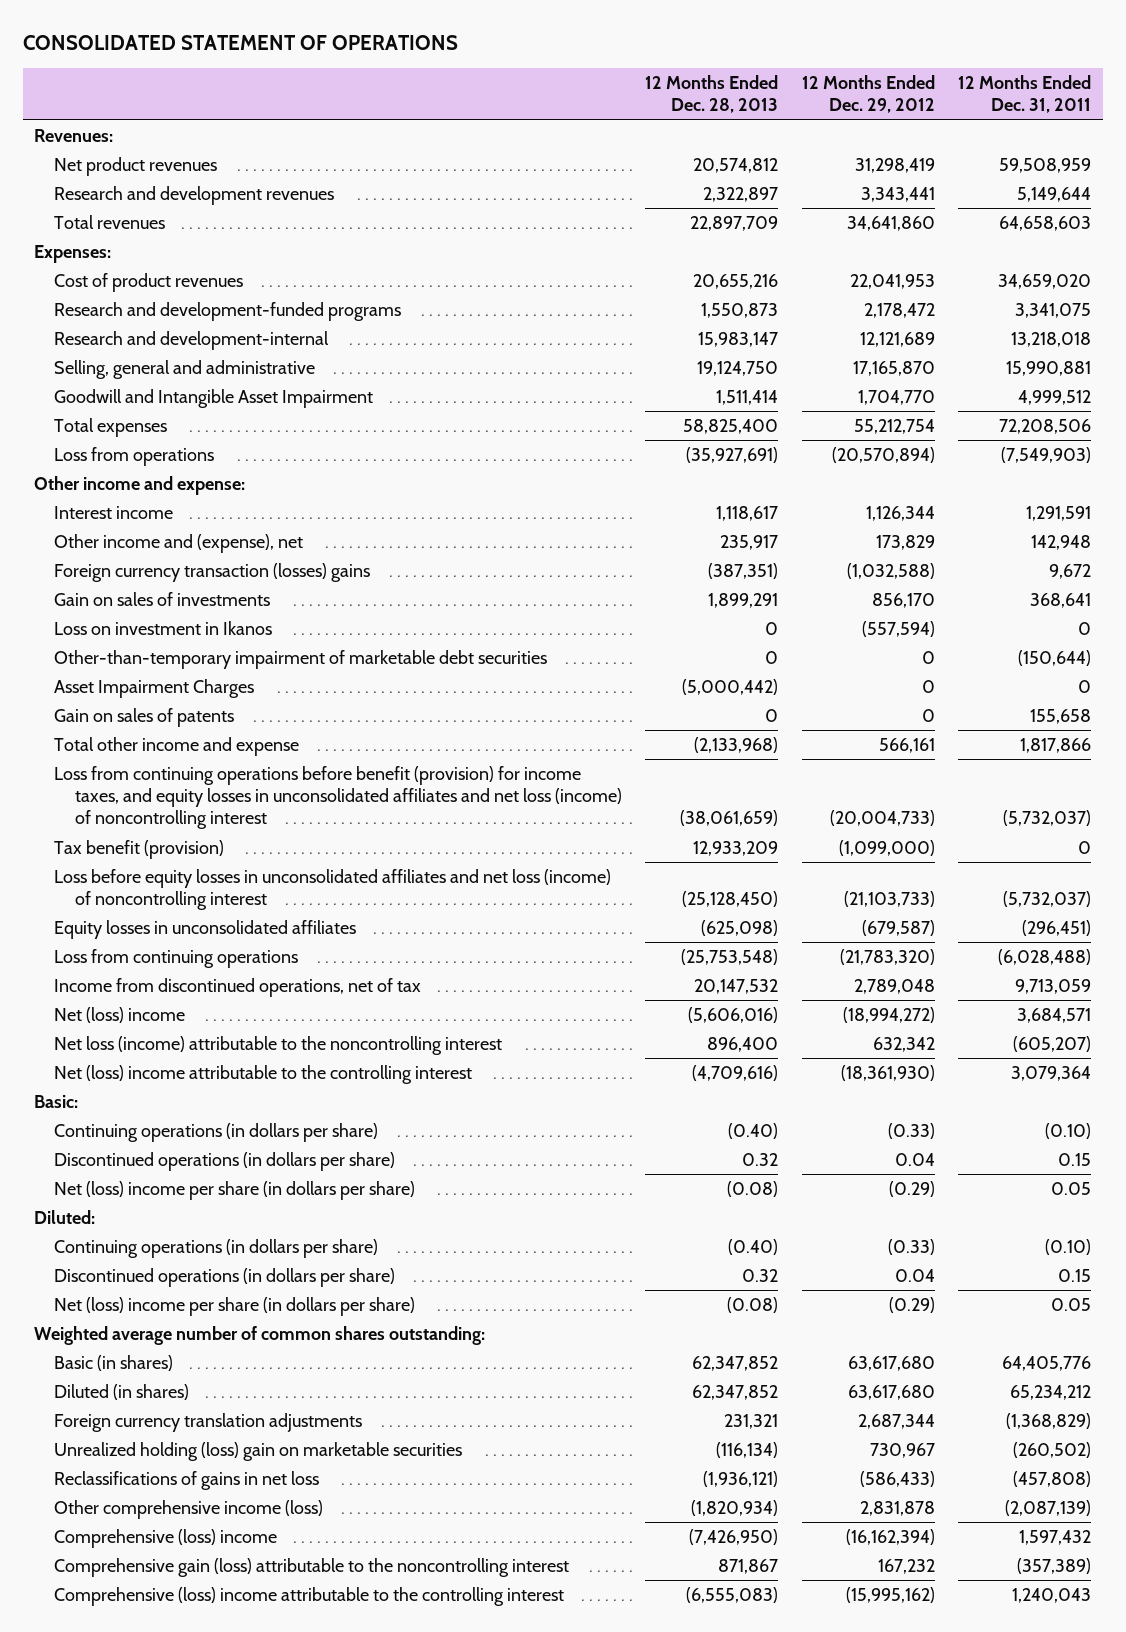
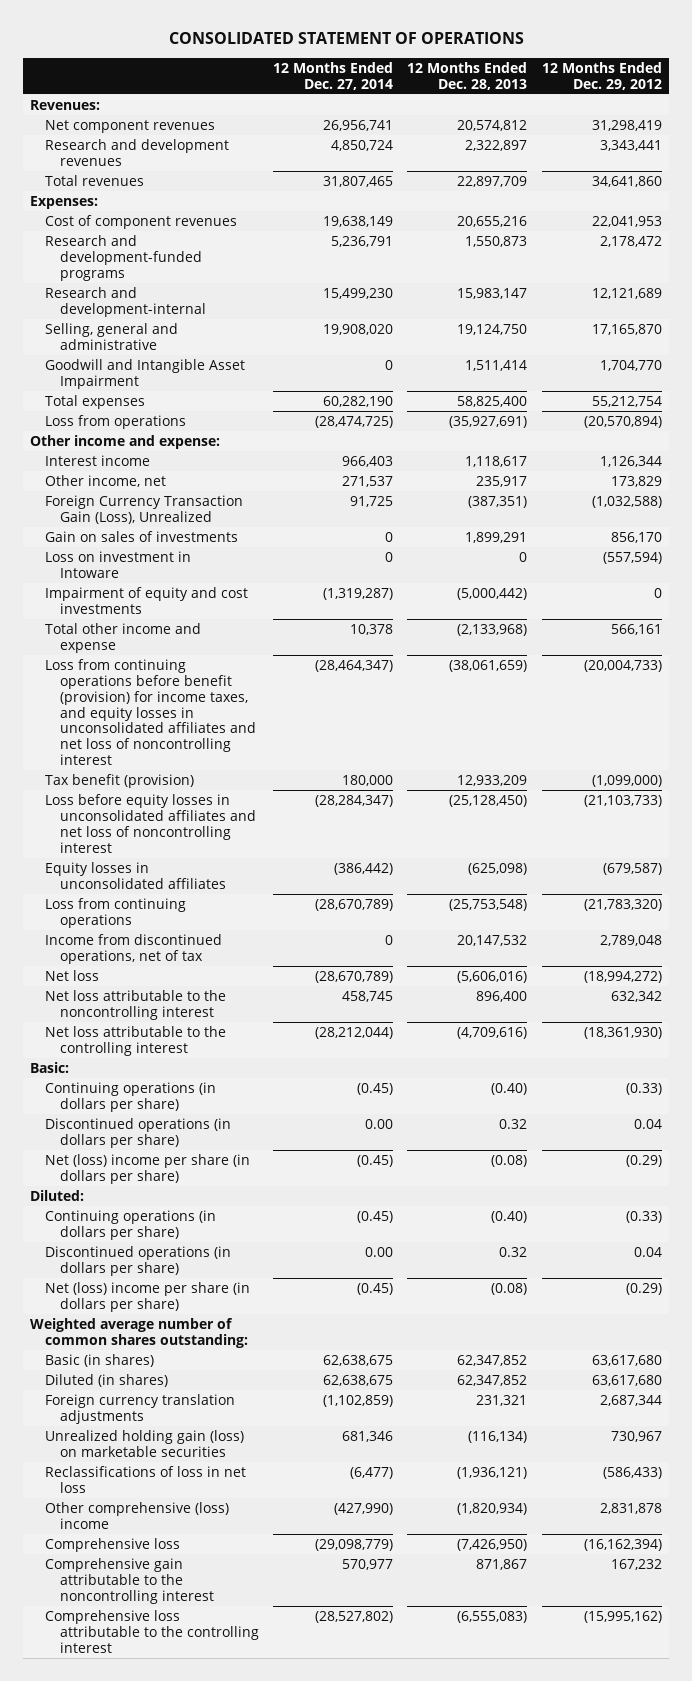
[958,75,1092,114] 12 Months Ended Dec. 31, 2011 -> none
none -> [273,61,394,90] 12 Months Ended Dec. 27, 2014
[54,156,218,176] Net product revenues -> [44,119,215,133] Net component revenues
[54,272,244,292] Cost of product revenues -> [44,214,237,229] Cost of component revenues
[54,533,304,553] Other income and (expense), net -> [44,474,166,487] Other income, net
[54,562,371,582] Foreign currency transaction (losses) gains -> [44,494,243,524] Foreign Currency Transaction Gain (Loss), Unrealized
[54,649,548,669] Other-than-temporary impairment of marketable debt securities -> none
[54,707,235,727] Gain on sales of patents -> none
[54,620,273,635] Loss on investment in Ikanos -> [44,550,191,578] Loss on investment in Intoware
[54,678,255,698] Asset Impairment Charges -> [44,586,248,614] Impairment of equity and cost investments
[54,765,622,830] Loss from continuing operations before benefit (provision) for income taxes, and equity losses in unconsolidated affiliates and net loss (income) of noncontrolling interest -> [44,658,256,766] Loss from continuing operations before benefit (provision) for income taxes, and equity losses in unconsolidated affiliates and net loss of noncontrolling interest
[54,868,612,911] Loss before equity losses in unconsolidated affiliates and net loss (income) of noncontrolling interest -> [44,793,256,853] Loss before equity losses in unconsolidated affiliates and net loss of noncontrolling interest
[54,1006,186,1023] Net (loss) income -> [44,969,99,981] Net loss
[54,1035,503,1055] Net loss (income) attributable to the noncontrolling interest -> [44,989,226,1020] Net loss attributable to the noncontrolling interest
[54,1064,473,1084] Net (loss) income attributable to the controlling interest -> [44,1025,226,1056] Net loss attributable to the controlling interest
[54,1441,463,1461] Unrealized holding (loss) gain on marketable securities -> [44,1429,244,1457] Unrealized holding gain (loss) on marketable securities
[54,1470,320,1490] Reclassifications of gains in net loss -> [44,1465,246,1493] Reclassifications of loss in net loss
[54,1499,324,1519] Other comprehensive income (loss) -> [44,1501,229,1529] Other comprehensive (loss) income
[54,1528,278,1548] Comprehensive (loss) income -> [44,1537,180,1552] Comprehensive loss
[54,1557,570,1577] Comprehensive gain (loss) attributable to the noncontrolling interest -> [44,1557,214,1604] Comprehensive gain attributable to the noncontrolling interest
[54,1586,565,1606] Comprehensive (loss) income attributable to the controlling interest -> [44,1609,259,1653] Comprehensive loss attributable to the controlling interest

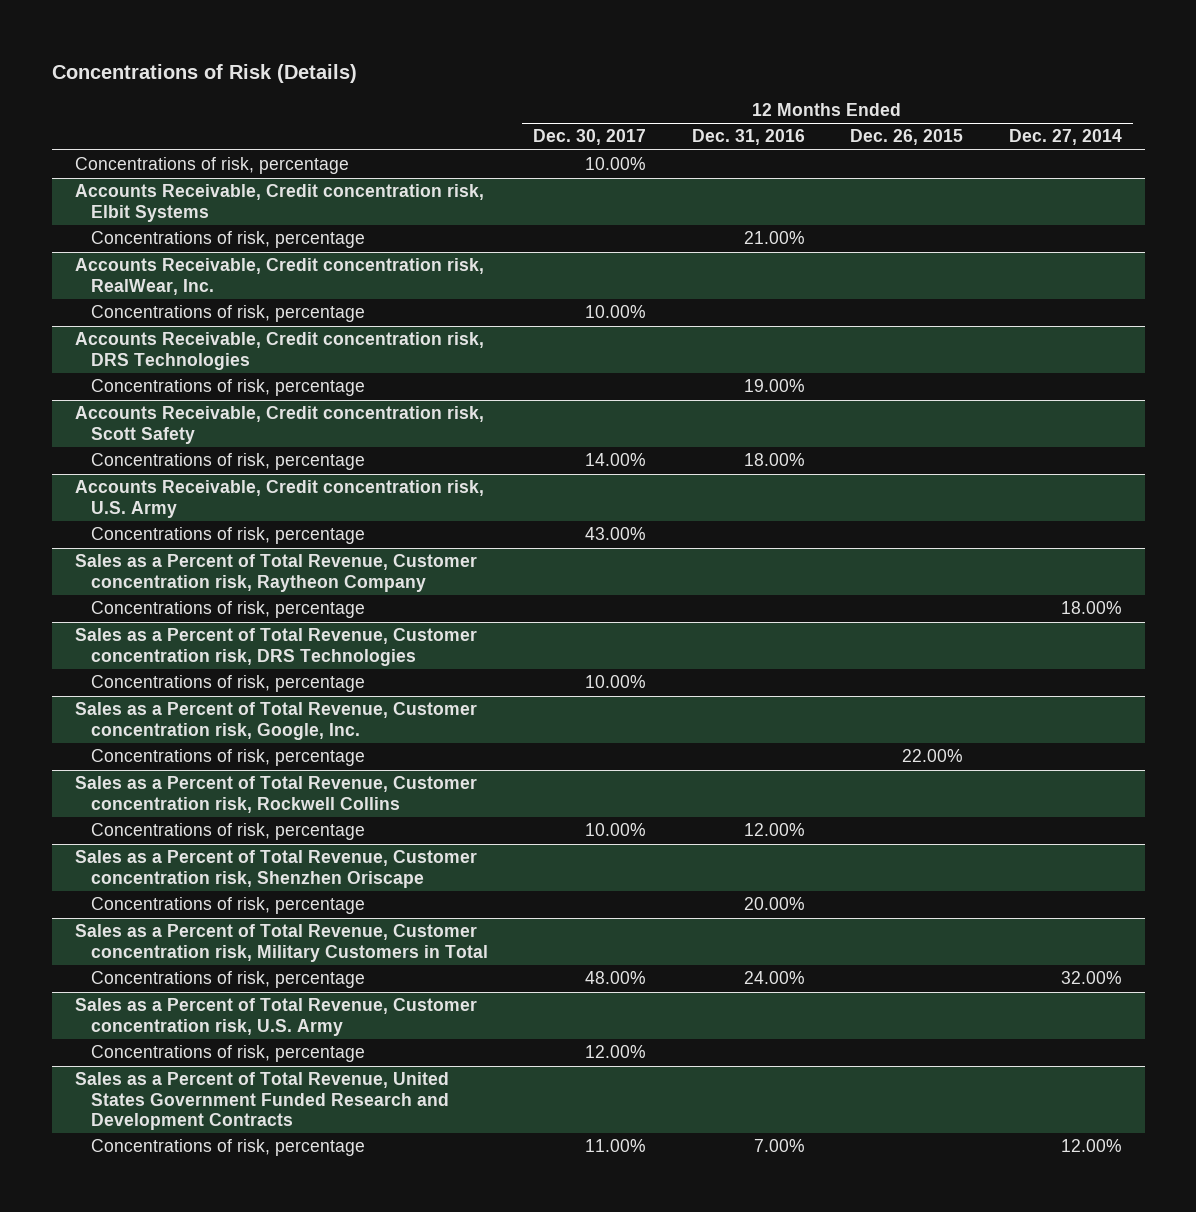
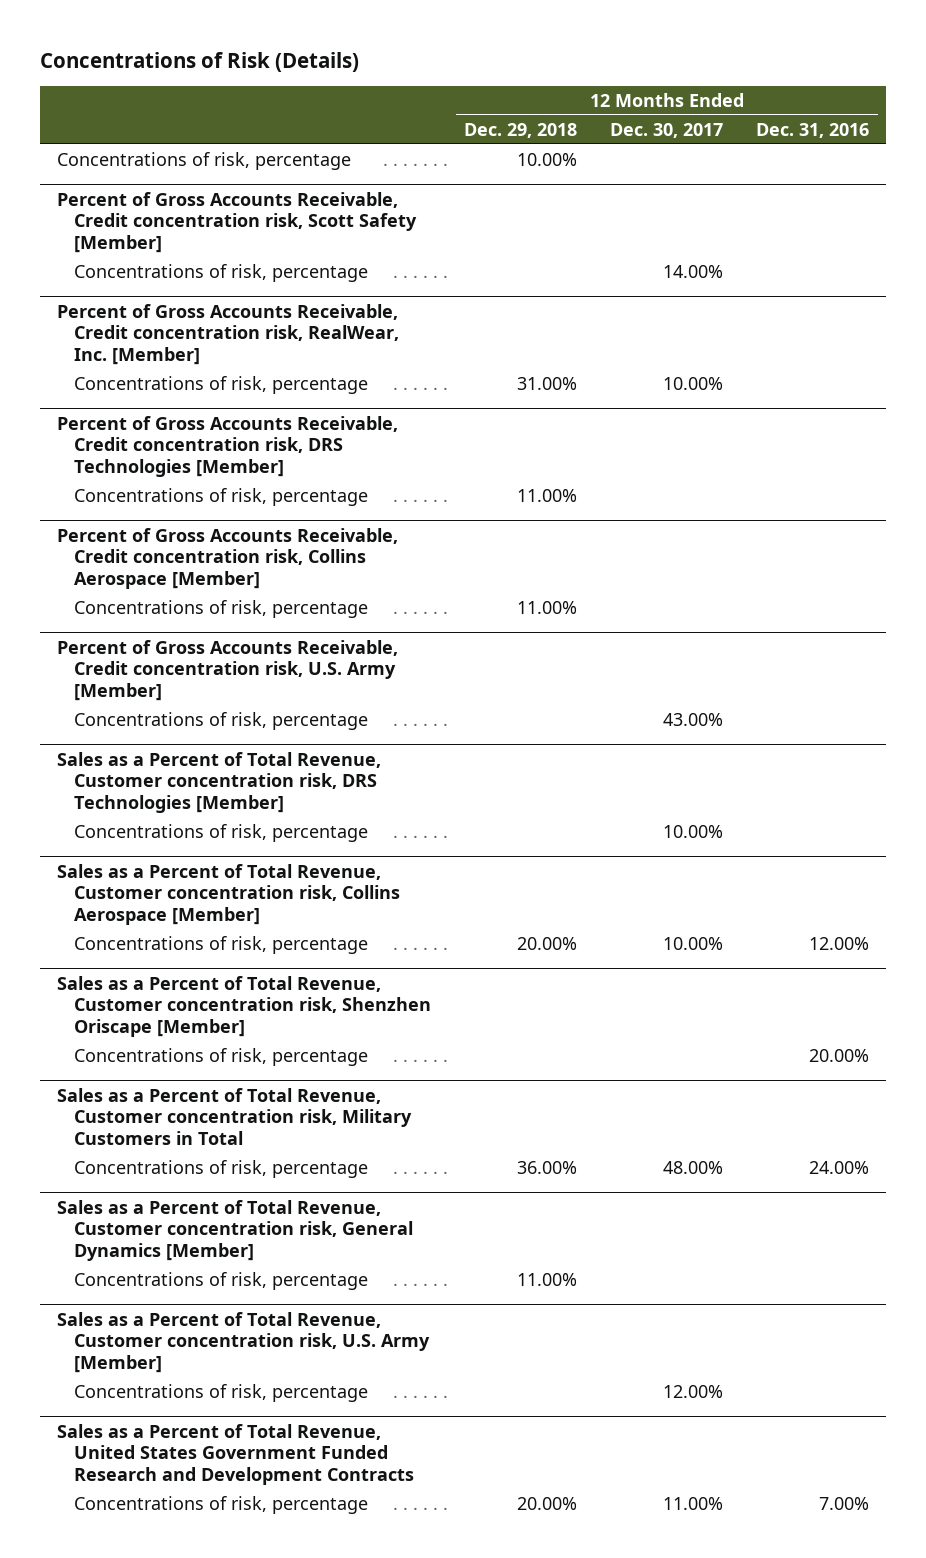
[850,129,964,146] Dec. 26, 2015 -> none
[1008,129,1122,146] Dec. 27, 2014 -> none
none -> [464,122,578,138] Dec. 29, 2018
[74,157,349,175] Concentrations of risk, percentage -> none
[74,184,484,222] Accounts Receivable, Credit concentration risk, Elbit Systems -> none
[90,231,365,249] Concentrations of risk, percentage -> none
[74,258,484,295] Accounts Receivable, Credit concentration risk, RealWear, Inc. -> none
[90,305,365,323] Concentrations of risk, percentage -> none
[74,332,484,370] Accounts Receivable, Credit concentration risk, DRS Technologies -> none
[90,379,365,397] Concentrations of risk, percentage -> none
[74,406,484,444] Accounts Receivable, Credit concentration risk, Scott Safety -> none
[90,453,365,471] Concentrations of risk, percentage -> none
[74,480,484,518] Accounts Receivable, Credit concentration risk, U.S. Army -> none
[90,527,365,545] Concentrations of risk, percentage -> none
[74,554,477,592] Sales as a Percent of Total Revenue, Customer concentration risk, Raytheon Company -> none
[74,628,477,666] Sales as a Percent of Total Revenue, Customer concentration risk, DRS Technologies -> none
none -> [57,191,417,253] Percent of Gross Accounts Receivable, Credit concentration risk, Scott Safety [Member]
none -> [73,263,368,282] Concentrations of risk, percentage
none -> [57,303,399,365] Percent of Gross Accounts Receivable, Credit concentration risk, RealWear, Inc. [Member]
[74,702,477,740] Sales as a Percent of Total Revenue, Customer concentration risk, Google, Inc. -> none
none -> [57,415,399,477] Percent of Gross Accounts Receivable, Credit concentration risk, DRS Technologies [Member]
none -> [57,527,399,589] Percent of Gross Accounts Receivable, Credit concentration risk, Collins Aerospace [Member]
none -> [73,599,368,618] Concentrations of risk, percentage
none -> [57,639,399,701] Percent of Gross Accounts Receivable, Credit concentration risk, U.S. Army [Member]
none -> [73,711,368,730] Concentrations of risk, percentage
none -> [57,751,382,813] Sales as a Percent of Total Revenue, Customer concentration risk, DRS Technologies [Member]
none -> [73,823,368,842] Concentrations of risk, percentage
[74,776,477,813] Sales as a Percent of Total Revenue, Customer concentration risk, Rockwell Collins -> [57,863,400,925] Sales as a Percent of Total Revenue, Customer concentration risk, Collins Aerospace [Member]
[74,850,477,888] Sales as a Percent of Total Revenue, Customer concentration risk, Shenzhen Oriscape -> [57,975,431,1037] Sales as a Percent of Total Revenue, Customer concentration risk, Shenzhen Oriscape [Member]
none -> [57,1199,413,1261] Sales as a Percent of Total Revenue, Customer concentration risk, General Dynamics [Member]
none -> [73,1271,368,1290] Concentrations of risk, percentage
[74,998,477,1036] Sales as a Percent of Total Revenue, Customer concentration risk, U.S. Army -> [57,1311,430,1373] Sales as a Percent of Total Revenue, Customer concentration risk, U.S. Army [Member]

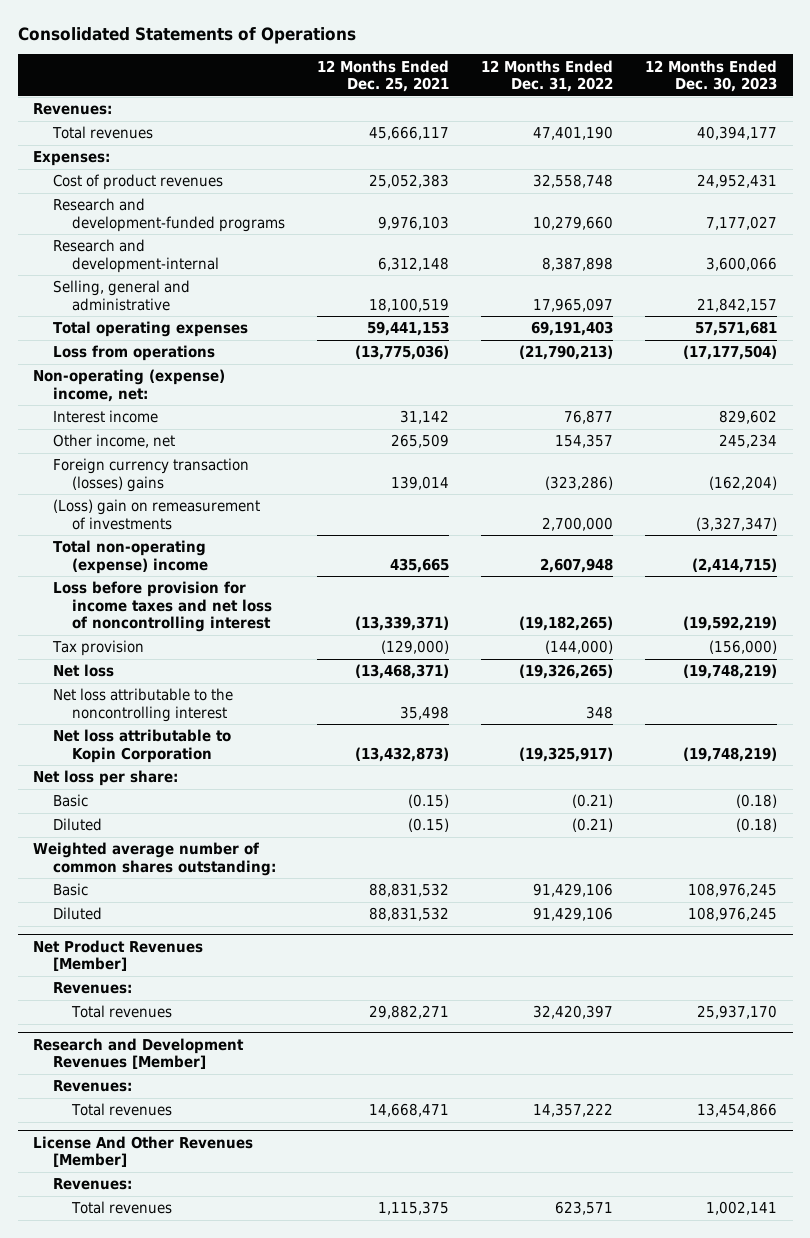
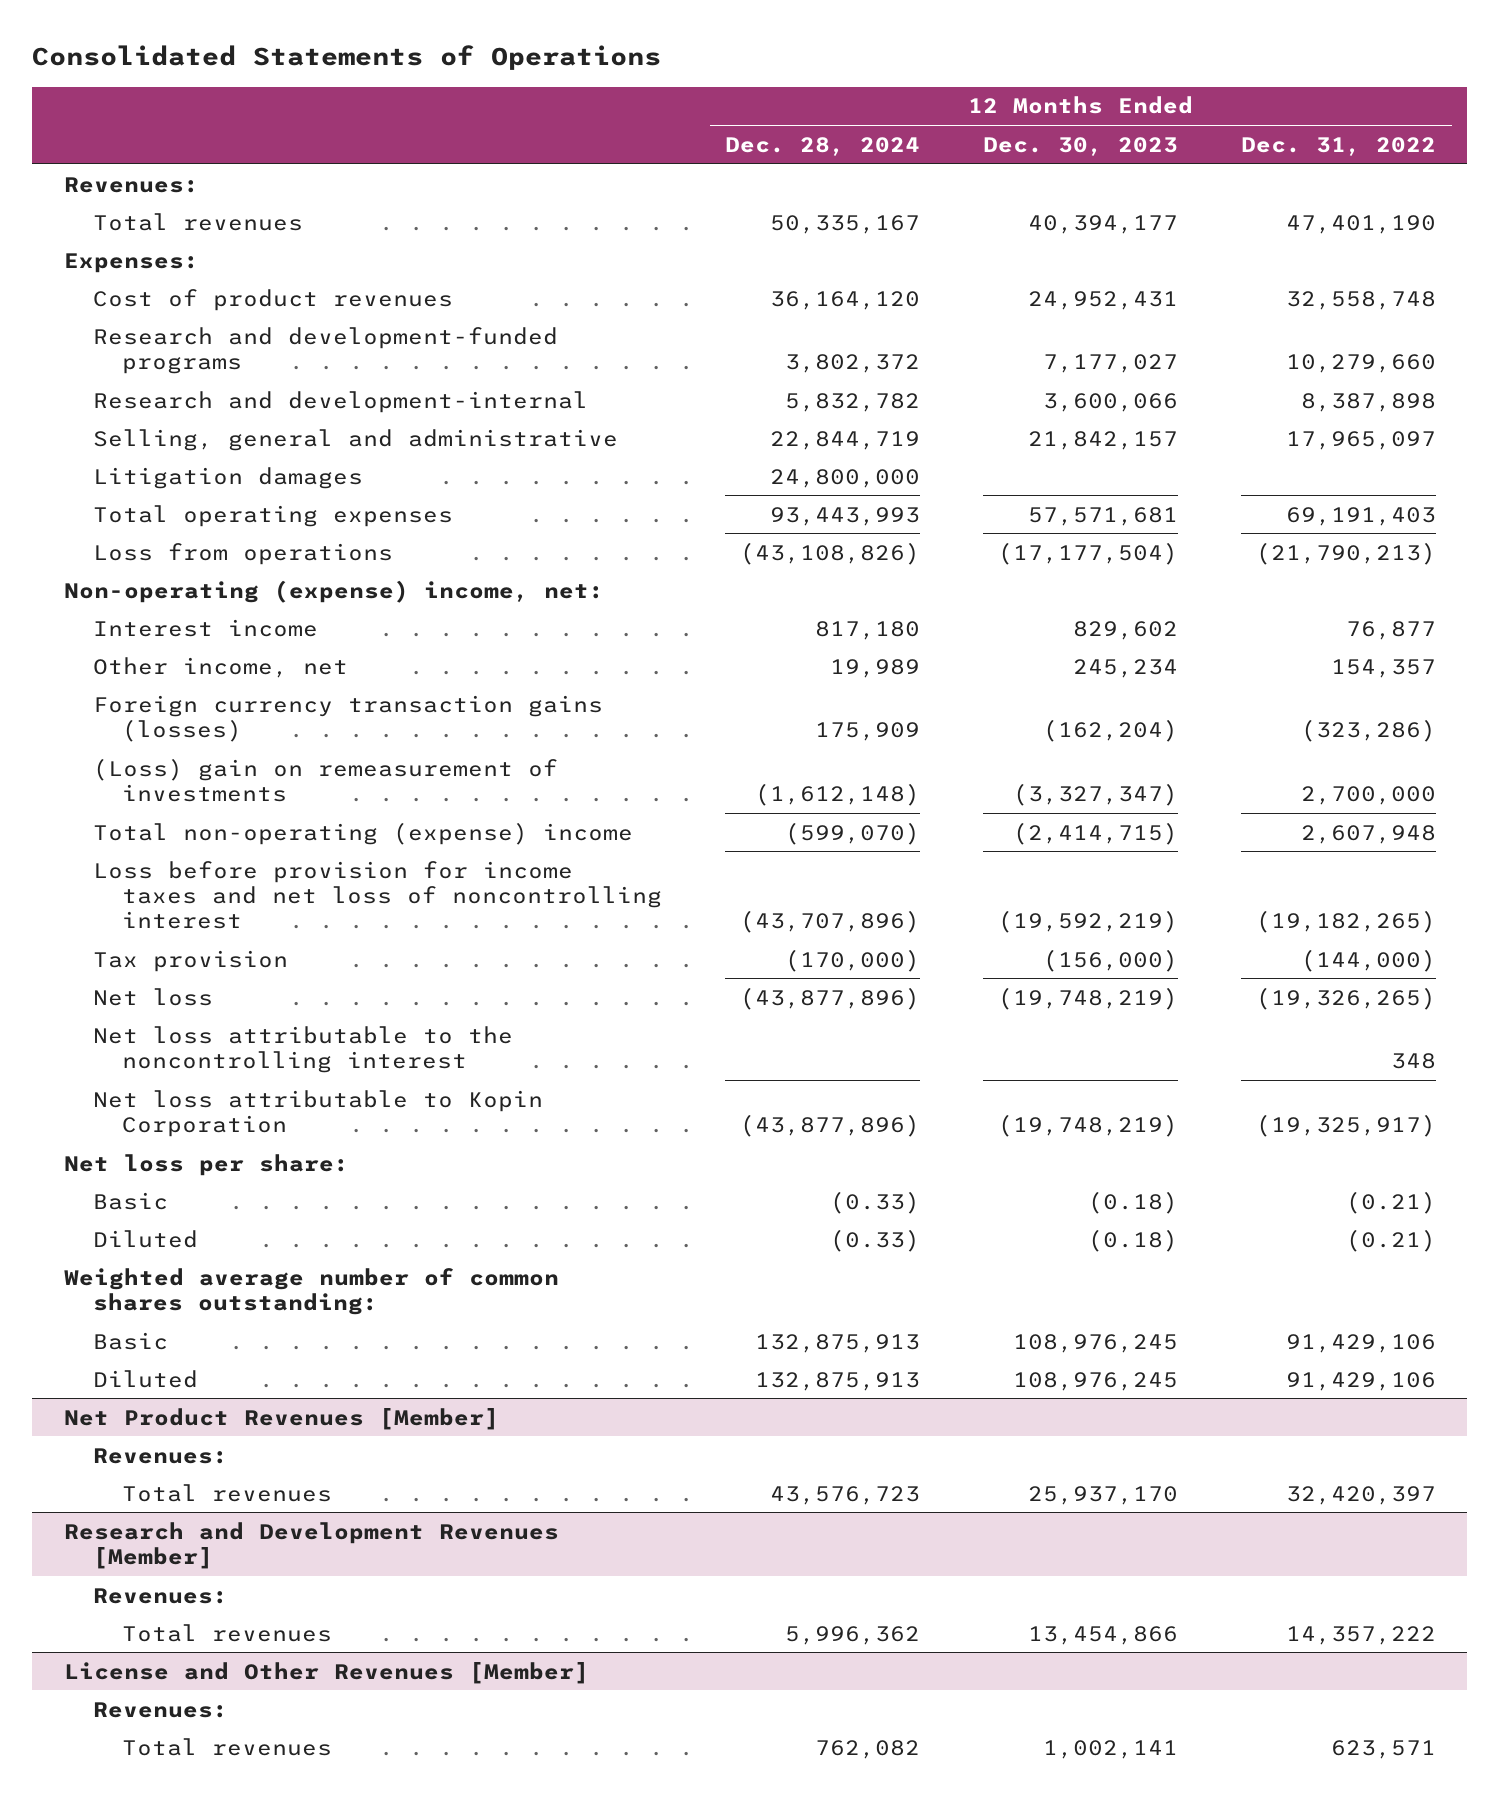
[316,59,449,93] 12 Months Ended Dec. 25, 2021 -> none
none -> [725,136,921,156] Dec. 28, 2024
none -> [93,466,364,489] Litigation damages
[52,458,249,492] Foreign currency transaction (losses) gains -> [93,694,604,742] Foreign currency transaction gains (losses)
[33,1135,254,1168] License And Other Revenues [Member] -> [63,1661,589,1684] License and Other Revenues [Member]

